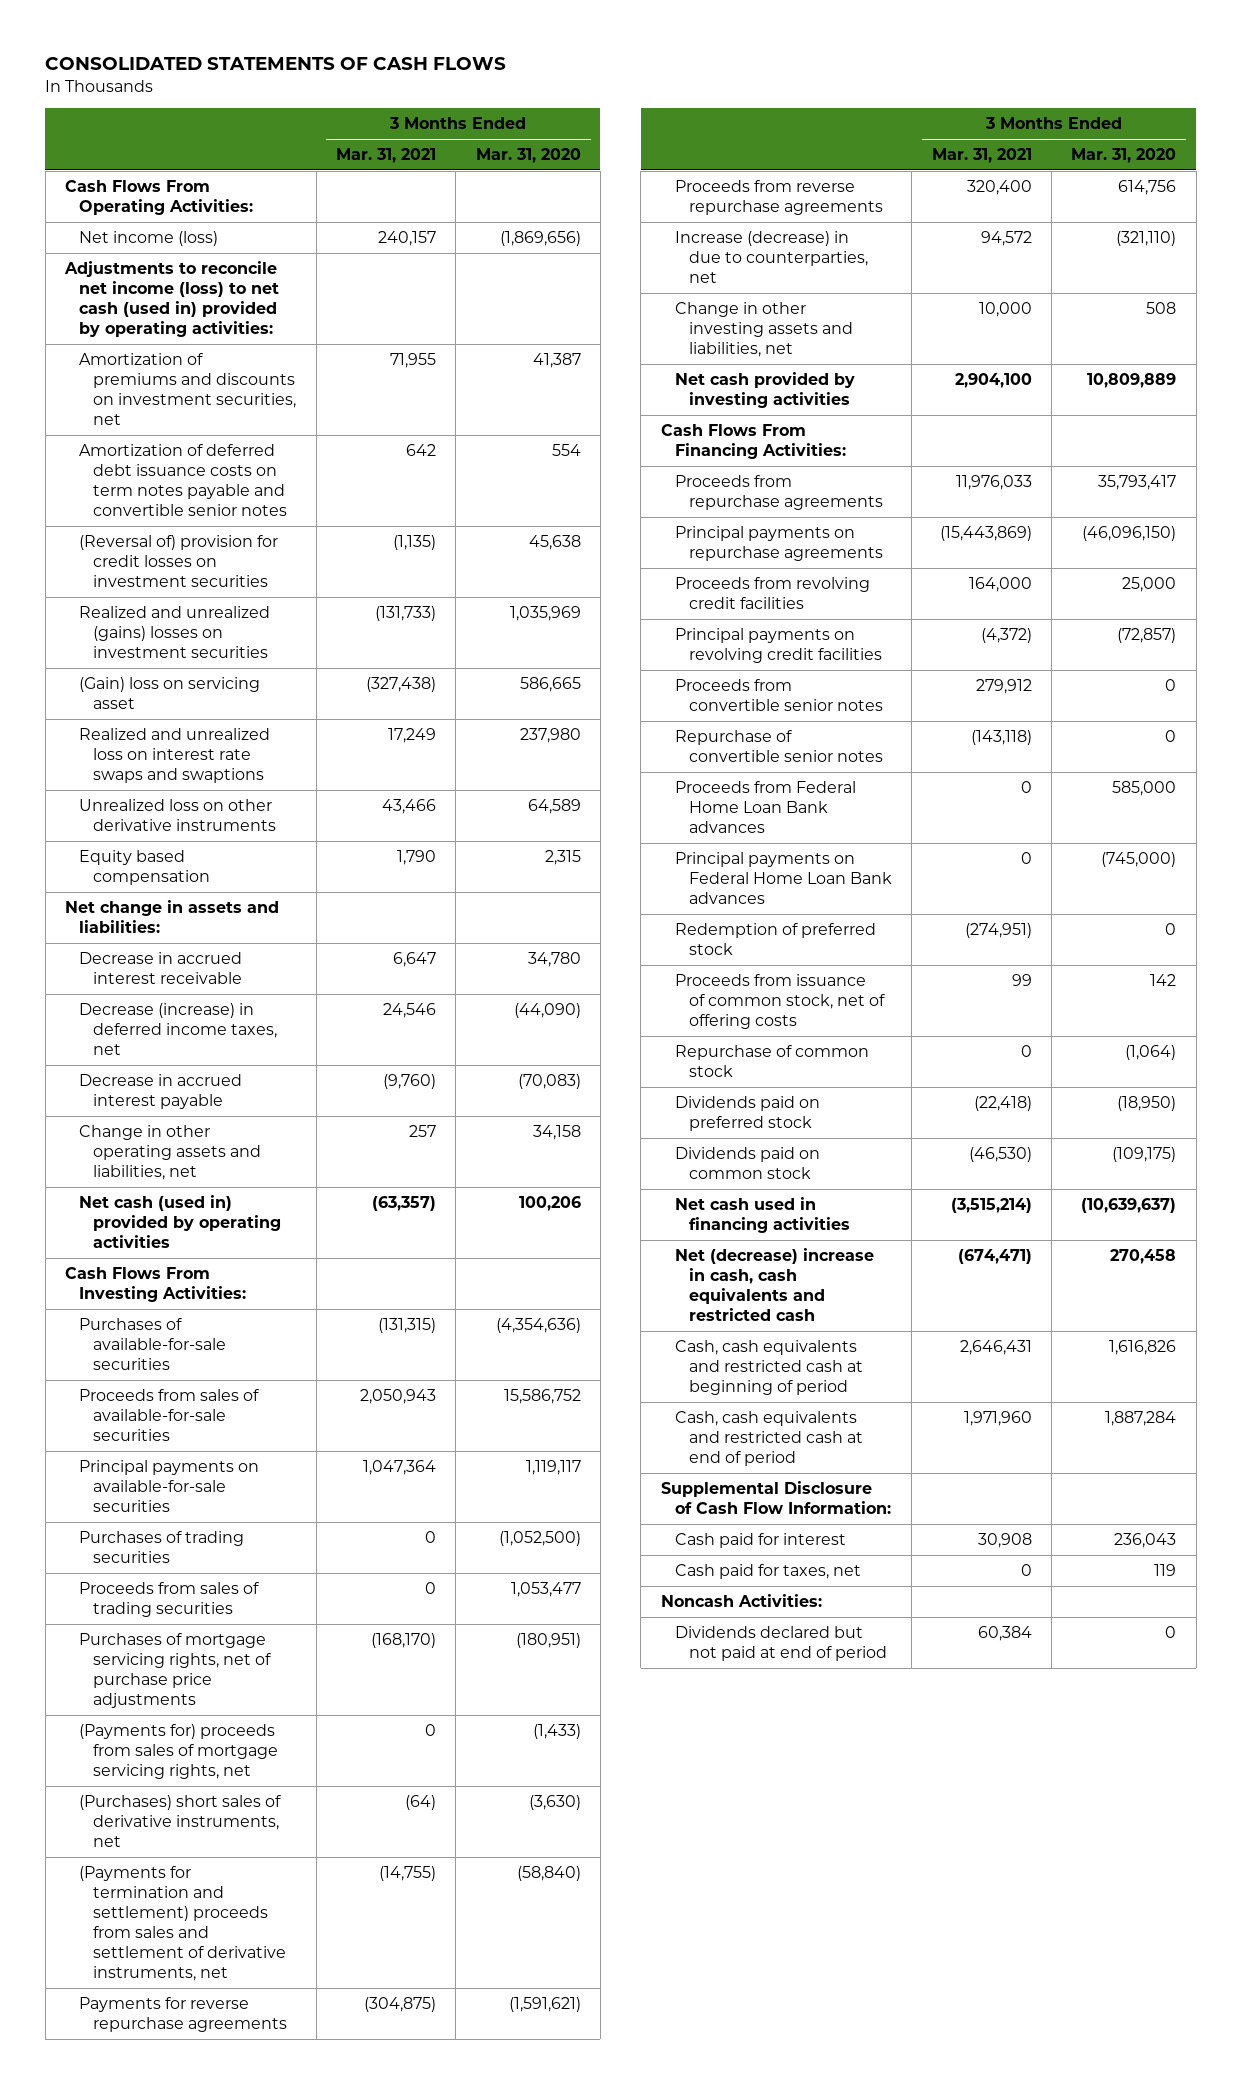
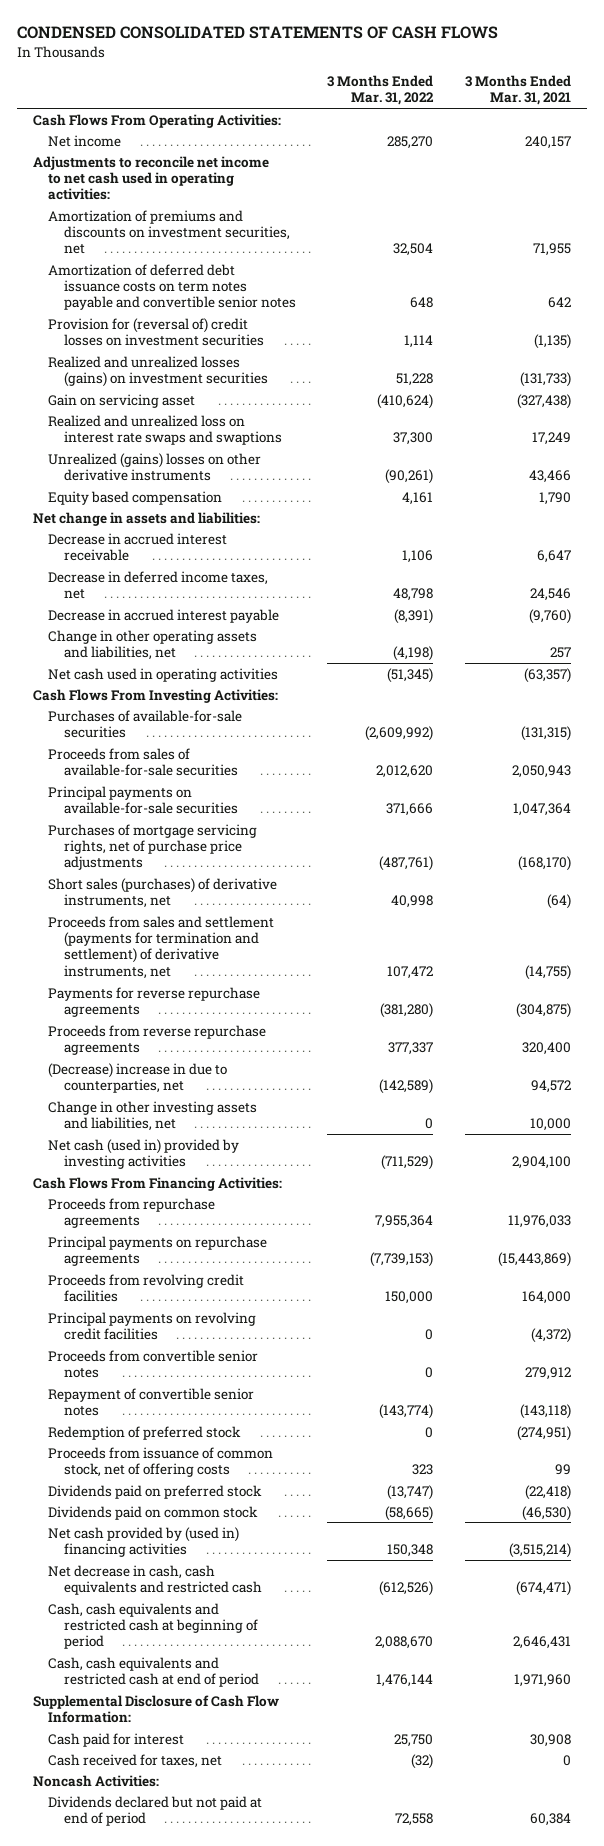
[45,57,507,71] CONSOLIDATED STATEMENTS OF CASH FLOWS -> [16,26,498,40] CONDENSED CONSOLIDATED STATEMENTS OF CASH FLOWS
[475,148,581,164] Mar. 31, 2020 -> none
none -> [327,75,435,106] 3 Months Ended Mar. 31, 2022
[79,231,219,247] Net income (loss) -> [48,134,122,147] Net income
[63,261,280,338] Adjustments to reconcile net income (loss) to net cash (used in) provided by operating activities: -> [32,155,269,201] Adjustments to reconcile net income to net cash used in operating activities:
[79,535,279,588] (Reversal of) provision for credit losses on investment securities -> [48,317,264,347] Provision for (reversal of) credit losses on investment securities
[79,606,271,659] Realized and unrealized (gains) losses on investment securities -> [48,355,268,388] Realized and unrealized losses (gains) on investment securities
[79,677,261,710] (Gain) loss on servicing asset -> [48,393,196,408] Gain on servicing asset
[79,799,277,832] Unrealized loss on other derivative instruments -> [48,452,262,482] Unrealized (gains) losses on other derivative instruments
[79,1003,278,1056] Decrease (increase) in deferred income taxes, net -> [48,570,269,600] Decrease in deferred income taxes, net
[79,1195,282,1249] Net cash (used in) provided by operating activities -> [48,667,279,682] Net cash used in operating activities
[79,1531,245,1564] Purchases of trading securities -> none
[79,1582,260,1618] Proceeds from sales of trading securities -> none
[79,1724,279,1780] (Payments for) proceeds from sales of mortgage servicing rights, net -> none
[79,1795,282,1848] (Purchases) short sales of derivative instruments, net -> [48,877,278,909] Short sales (purchases) of derivative instruments, net
[79,1866,287,1982] (Payments for termination and settlement) proceeds from sales and settlement of derivative instruments, net -> [48,915,275,979] Proceeds from sales and settlement (payments for termination and settlement) of derivative instruments, net
[674,231,869,284] Increase (decrease) in due to counterparties, net -> [48,1062,228,1094] (Decrease) increase in due to counterparties, net
[674,372,855,409] Net cash provided by investing activities -> [48,1138,240,1170] Net cash (used in) provided by investing activities
[674,781,856,834] Proceeds from Federal Home Loan Bank advances -> none
[674,852,893,905] Principal payments on Federal Home Loan Bank advances -> none
[674,730,884,763] Repurchase of convertible senior notes -> [48,1387,255,1417] Repayment of convertible senior notes
[674,1045,869,1078] Repurchase of common stock -> none
[674,1197,851,1234] Net cash used in financing activities -> [48,1526,240,1558] Net cash provided by (used in) financing activities
[674,1248,874,1322] Net (decrease) increase in cash, cash equivalents and restricted cash -> [48,1564,262,1596] Net decrease in cash, cash equivalents and restricted cash
[674,1564,861,1580] Cash paid for taxes, net -> [48,1753,223,1768] Cash received for taxes, net

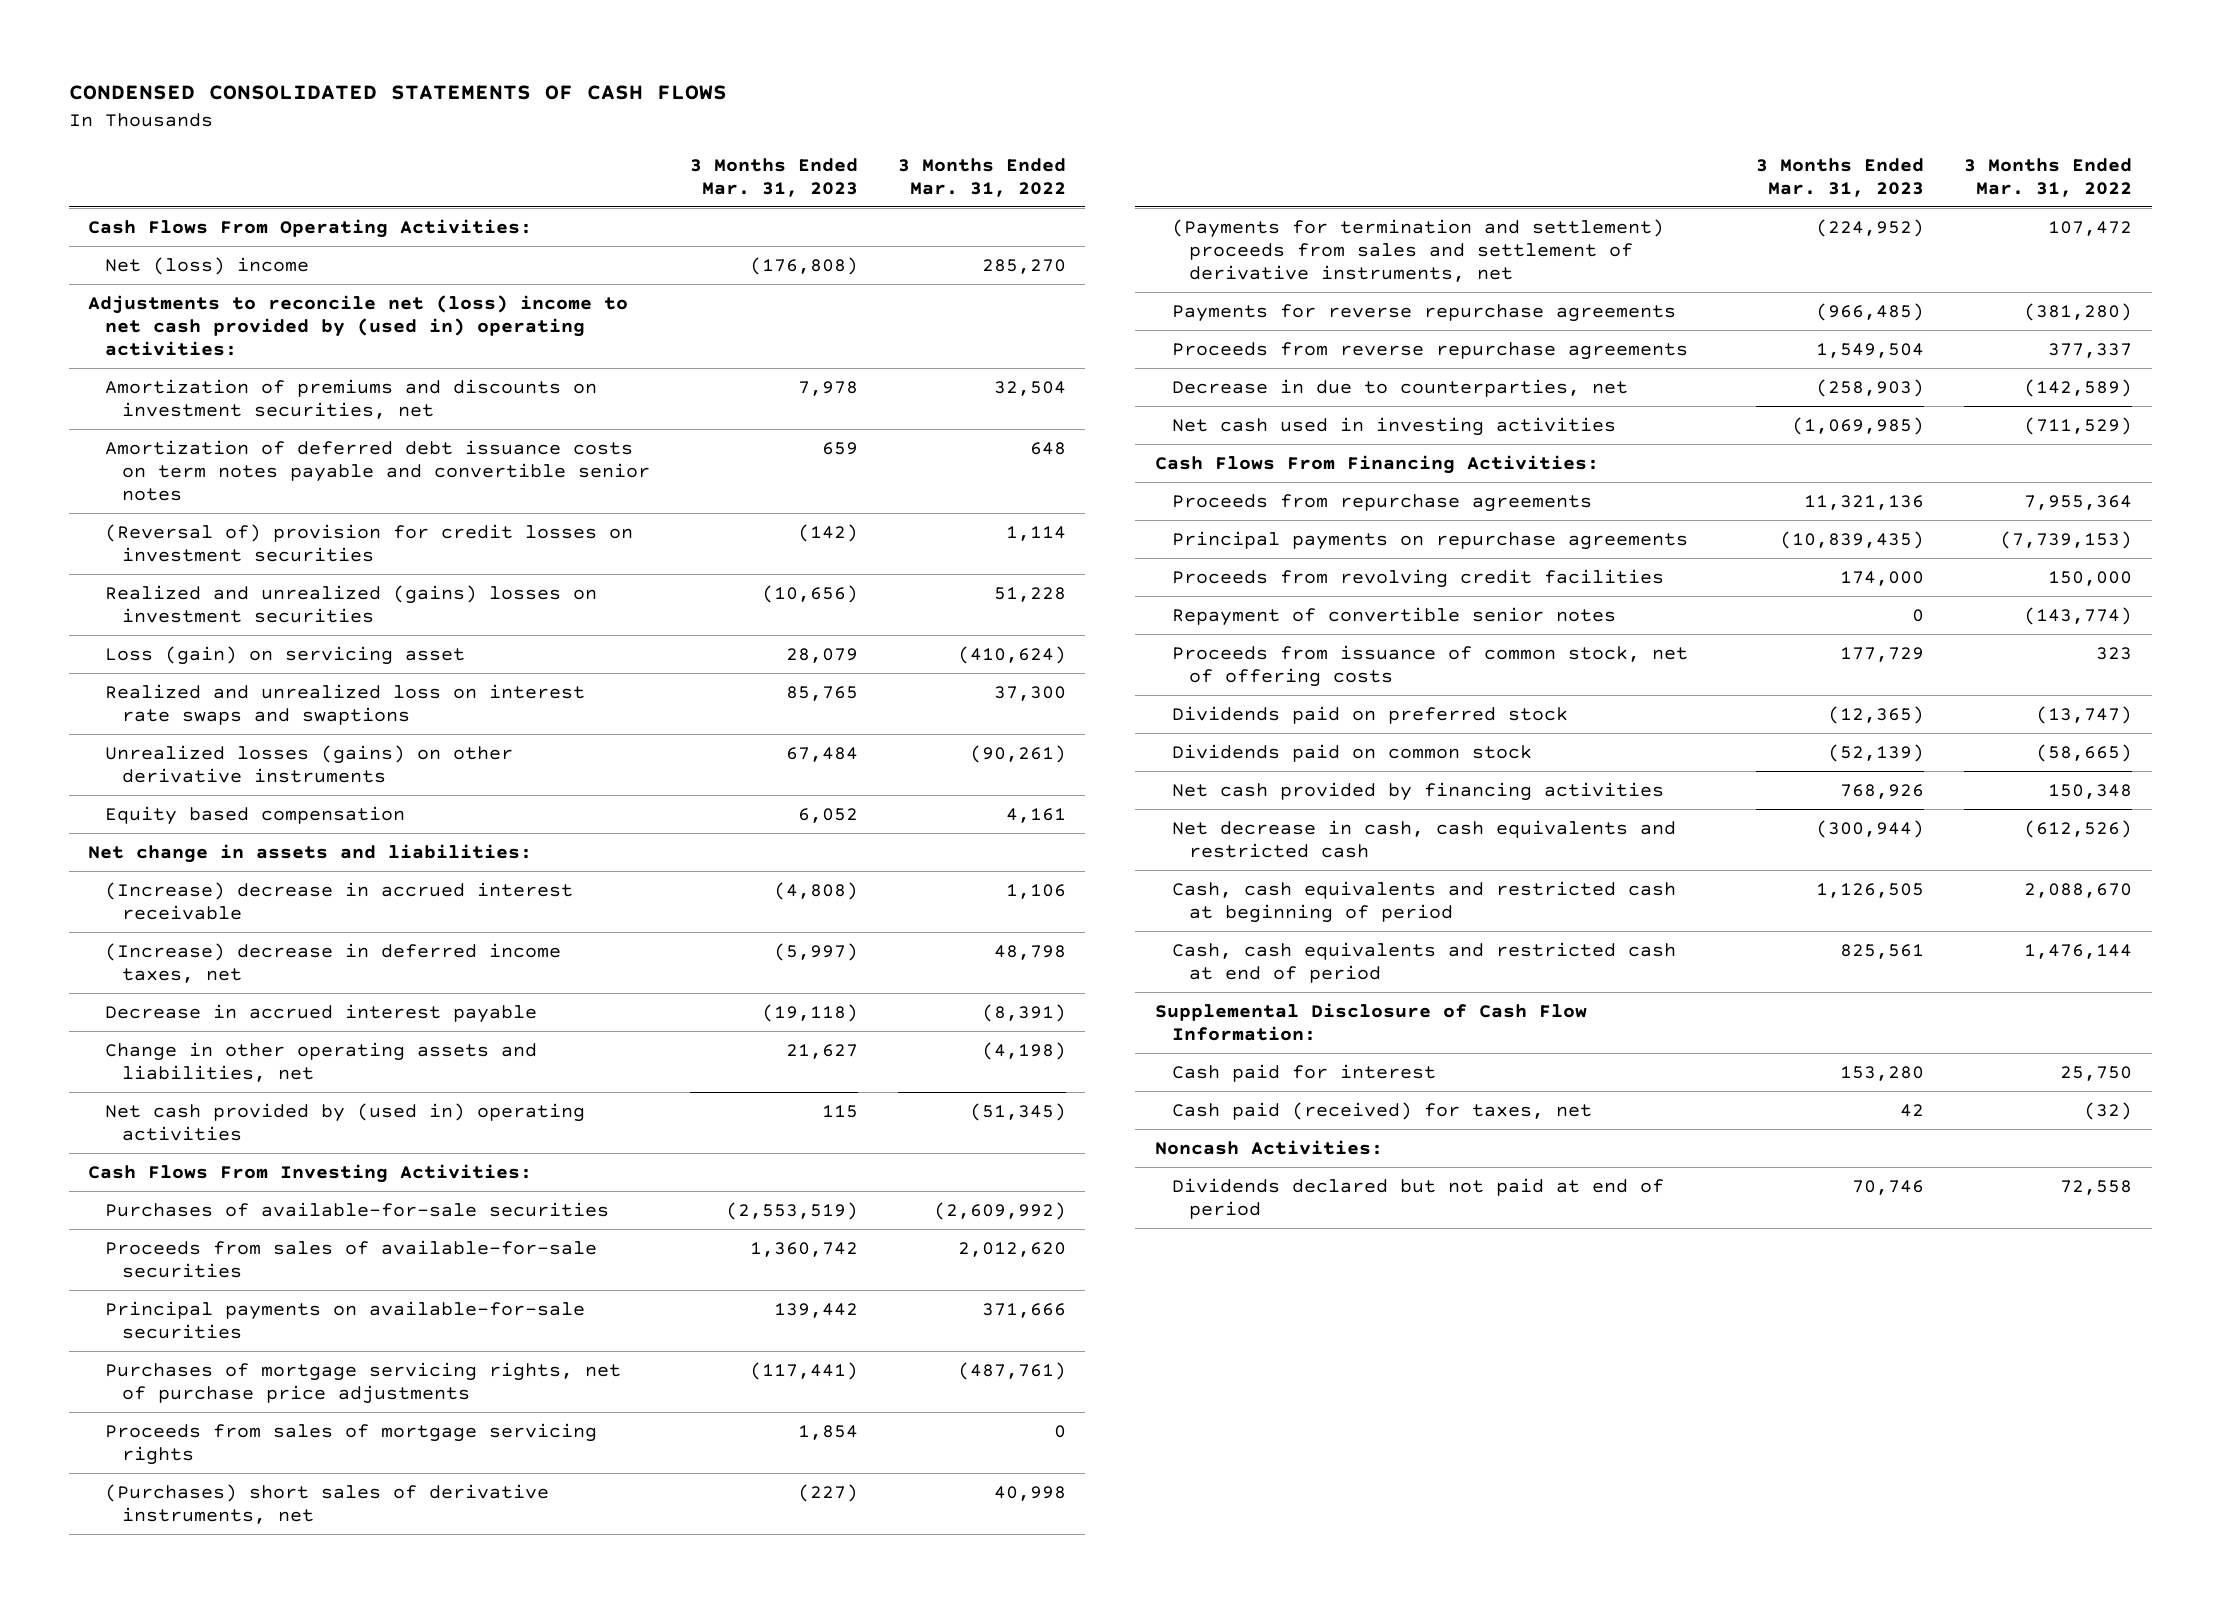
[465,75,572,106] 3 Months Ended Mar. 31, 2021 -> none
none -> [689,157,858,197] 3 Months Ended Mar. 31, 2023
[48,134,122,147] Net income -> [105,256,310,275] Net (loss) income
[32,155,269,201] Adjustments to reconcile net income to net cash used in operating activities: -> [88,294,629,357] Adjustments to reconcile net (loss) income to net cash provided by (used in) operating activities:
[48,317,264,347] Provision for (reversal of) credit losses on investment securities -> [105,523,634,562] (Reversal of) provision for credit losses on investment securities
[48,355,268,388] Realized and unrealized losses (gains) on investment securities -> [105,584,598,623] Realized and unrealized (gains) losses on investment securities
[48,393,196,408] Gain on servicing asset -> [105,645,466,665] Loss (gain) on servicing asset
[48,452,262,482] Unrealized (gains) losses on other derivative instruments -> [105,744,514,783] Unrealized losses (gains) on other derivative instruments
[48,532,228,562] Decrease in accrued interest receivable -> [105,881,574,920] (Increase) decrease in accrued interest receivable
[48,570,269,600] Decrease in deferred income taxes, net -> [105,942,562,983] (Increase) decrease in deferred income taxes, net
[48,667,279,682] Net cash used in operating activities -> [105,1102,586,1141] Net cash provided by (used in) operating activities
none -> [105,1422,598,1465] Proceeds from sales of mortgage servicing rights
[48,877,278,909] Short sales (purchases) of derivative instruments, net -> [105,1483,550,1524] (Purchases) short sales of derivative instruments, net
[48,915,275,979] Proceeds from sales and settlement (payments for termination and settlement) of derivative instruments, net -> [1171,218,1664,283] (Payments for termination and settlement) proceeds from sales and settlement of derivative instruments, net
[48,1100,258,1132] Change in other investing assets and liabilities, net -> none
[48,1062,228,1094] (Decrease) increase in due to counterparties, net -> [1171,378,1628,397] Decrease in due to counterparties, net
[48,1138,240,1170] Net cash (used in) provided by investing activities -> [1171,416,1616,436] Net cash used in investing activities
[48,1311,257,1341] Principal payments on revolving credit facilities -> none
[48,1349,259,1379] Proceeds from convertible senior notes -> none
[48,1425,242,1440] Redemption of preferred stock -> none
[48,1526,240,1558] Net cash provided by (used in) financing activities -> [1171,781,1664,801] Net cash provided by financing activities
[48,1753,223,1768] Cash received for taxes, net -> [1171,1101,1592,1120] Cash paid (received) for taxes, net

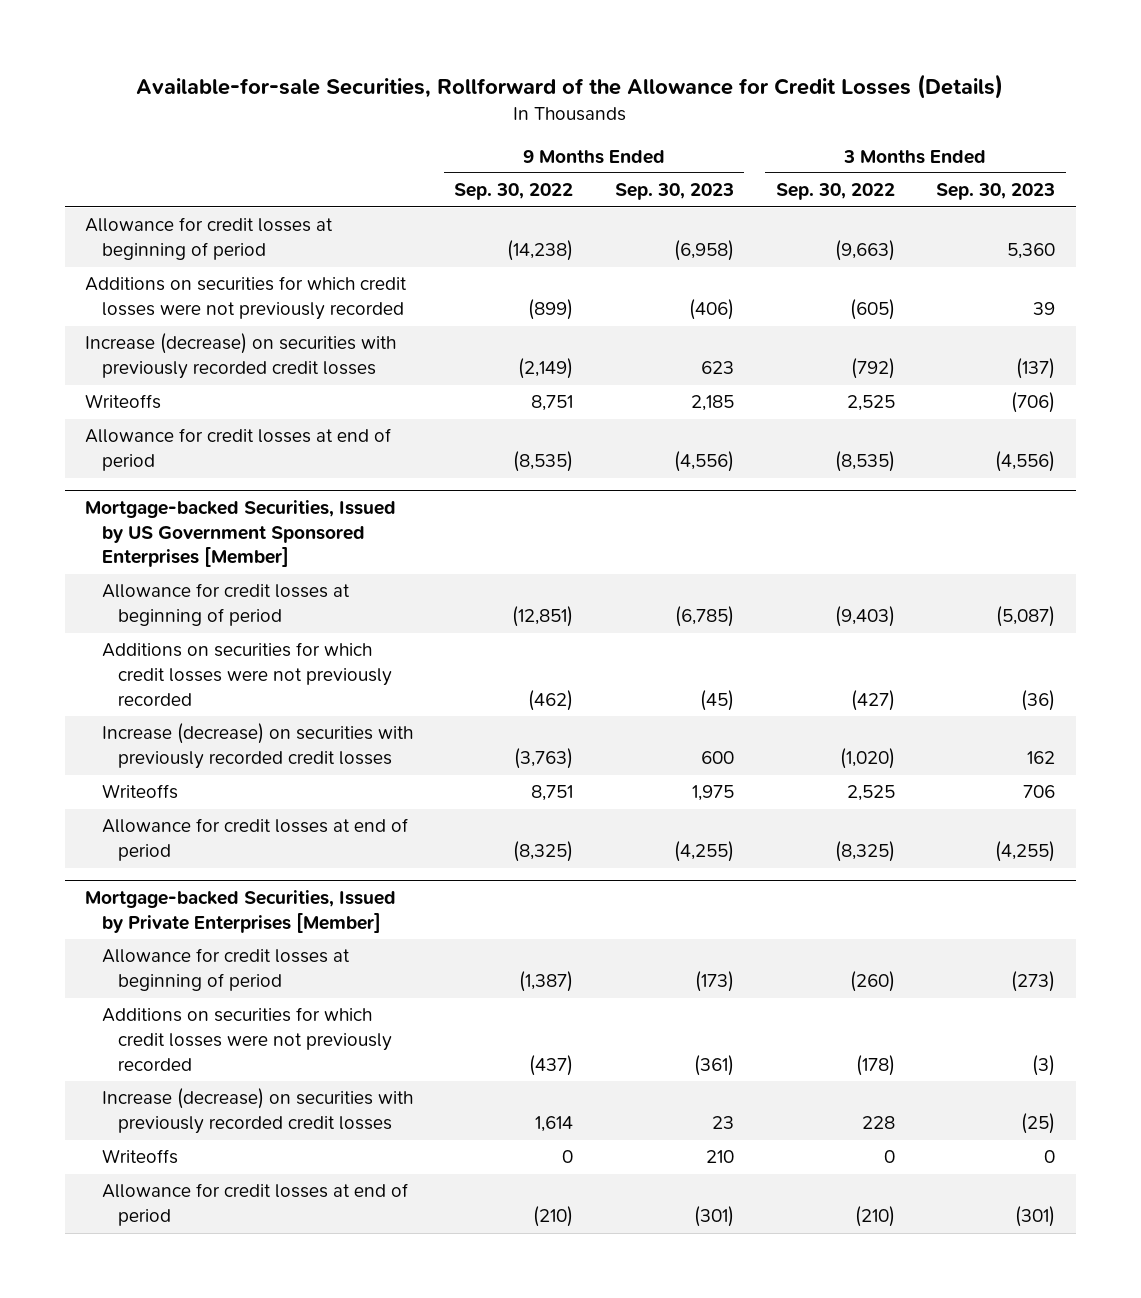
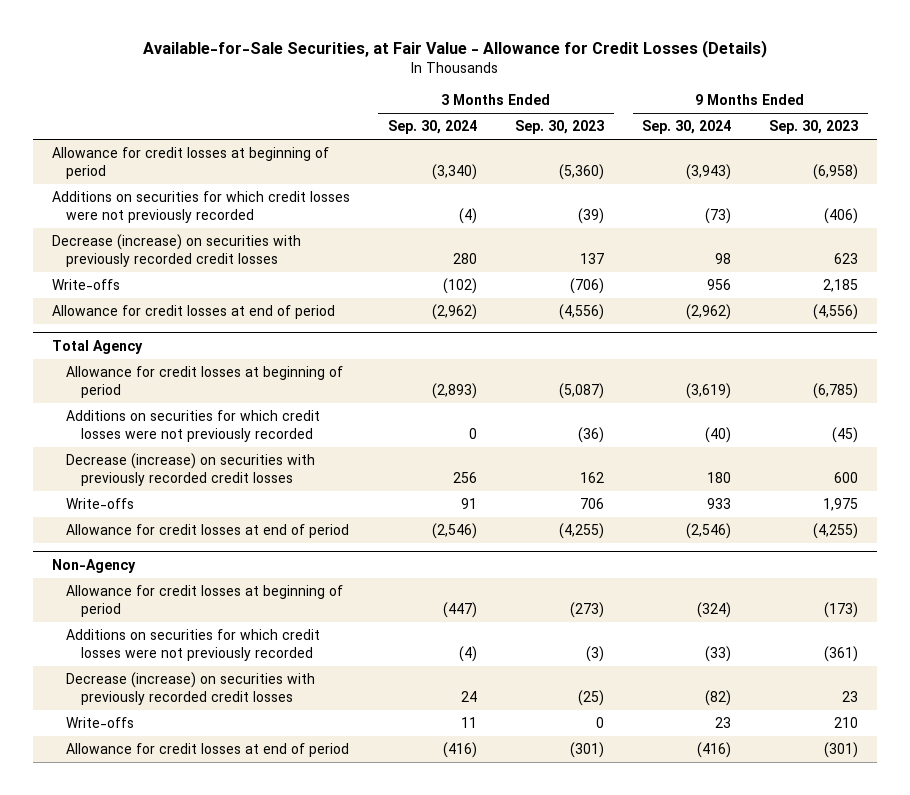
[136,74,1004,100] Available-for-sale Securities, Rollforward of the Allowance for Credit Losses (Details) -> [142,40,767,59] Available-for-Sale Securities, at Fair Value - Allowance for Credit Losses (Details)
[454,183,574,201] Sep. 30, 2022 -> none
[775,183,895,201] Sep. 30, 2022 -> none
none -> [387,120,477,135] Sep. 30, 2024
none -> [642,120,732,135] Sep. 30, 2024
[1007,243,1056,260] 5,360 -> [558,163,604,180] (5,360)
[1033,302,1056,316] 39 -> [577,207,604,224] (39)
[85,333,397,380] Increase (decrease) on securities with previously recorded credit losses -> [51,234,301,267] Decrease (increase) on securities with previously recorded credit losses
[1016,358,1056,380] (137) -> [579,252,604,264] 137
[85,394,162,410] Writeoffs -> [51,279,120,291] Write-offs
[85,499,397,568] Mortgage-backed Securities, Issued by US Government Sponsored Enterprises [Member] -> [51,339,143,354] Total Agency
[101,723,413,770] Increase (decrease) on securities with previously recorded credit losses -> [66,453,316,486] Decrease (increase) on securities with previously recorded credit losses
[101,784,178,800] Writeoffs -> [66,498,135,510] Write-offs
[85,889,397,933] Mortgage-backed Securities, Issued by Private Enterprises [Member] -> [51,558,136,573] Non-Agency
[101,1088,413,1135] Increase (decrease) on securities with previously recorded credit losses -> [66,672,316,705] Decrease (increase) on securities with previously recorded credit losses
[101,1149,178,1165] Writeoffs -> [66,717,135,729] Write-offs

